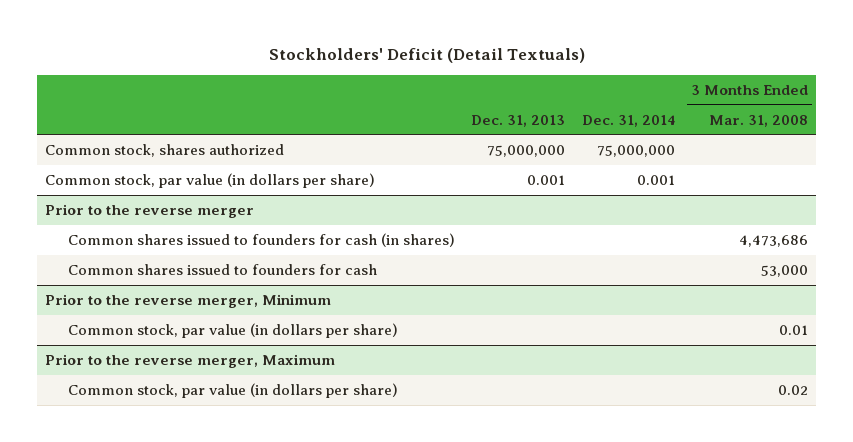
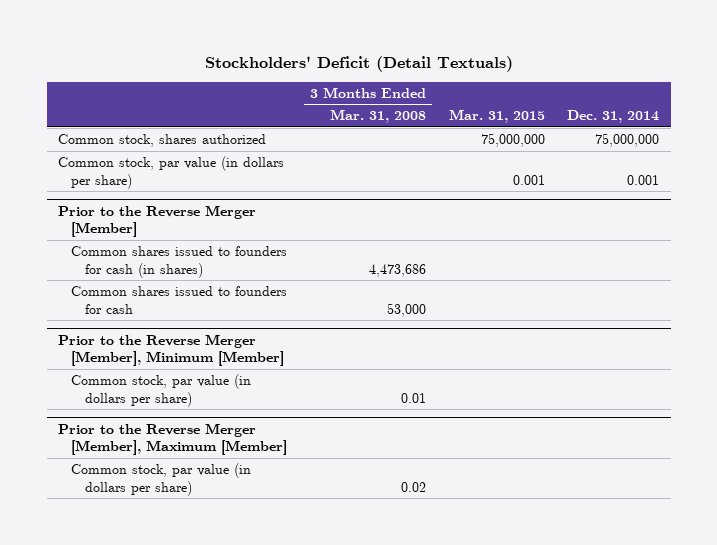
[471,114,566,127] Dec. 31, 2013 -> none
none -> [448,109,545,124] Mar. 31, 2015
[45,203,255,218] Prior to the reverse merger -> [58,204,257,238] Prior to the Reverse Merger [Member]
[45,293,332,308] Prior to the reverse merger, Minimum -> [58,333,285,367] Prior to the Reverse Merger [Member], Minimum [Member]
[45,353,336,368] Prior to the reverse merger, Maximum -> [58,422,288,456] Prior to the Reverse Merger [Member], Maximum [Member]

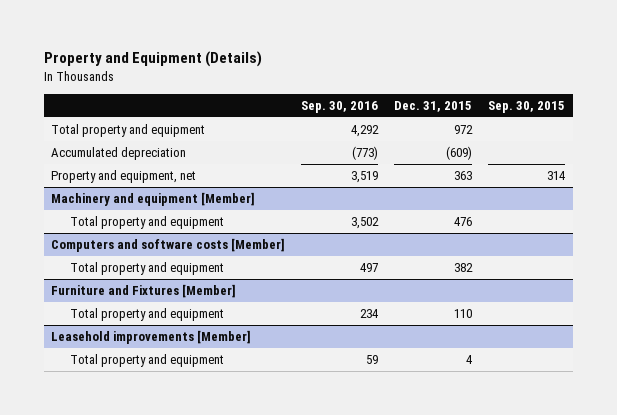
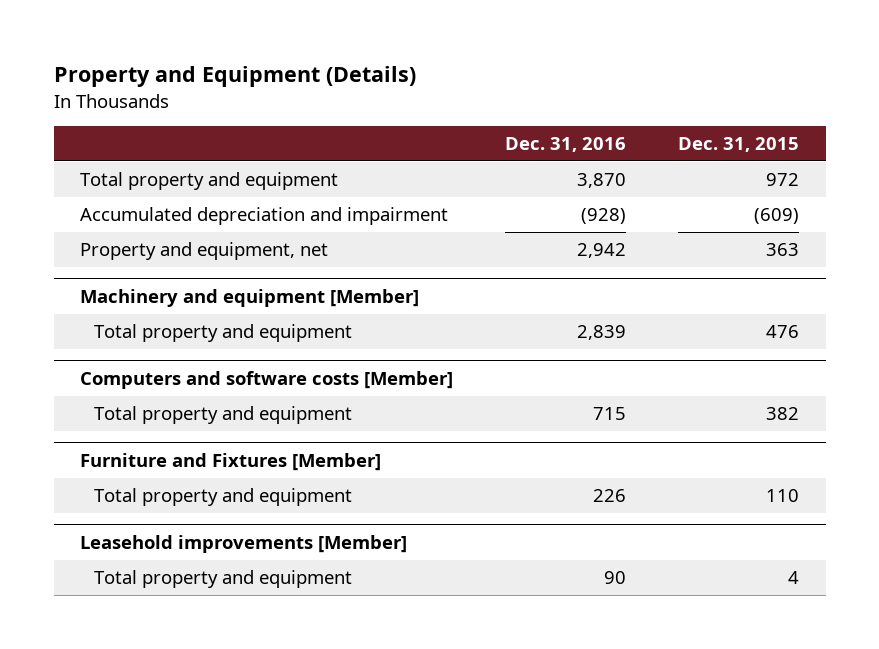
[301,100,379,113] Sep. 30, 2016 -> none
[488,100,566,113] Sep. 30, 2015 -> none
none -> [505,137,627,153] Dec. 31, 2016
[51,147,187,161] Accumulated depreciation -> [79,206,448,225] Accumulated depreciation and impairment

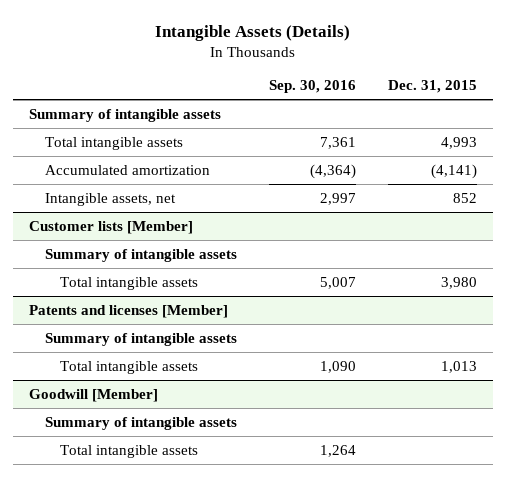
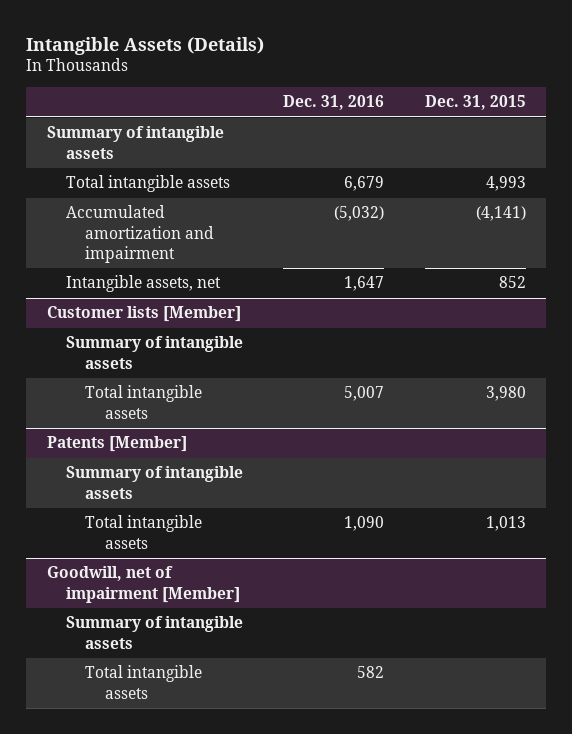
[268,80,356,94] Sep. 30, 2016 -> none
none -> [283,95,385,111] Dec. 31, 2016
[44,164,210,175] Accumulated amortization -> [66,205,215,263] Accumulated amortization and impairment
[29,304,229,318] Patents and licenses [Member] -> [46,436,187,453] Patents [Member]
[29,388,159,402] Goodwill [Member] -> [46,566,241,603] Goodwill, net of impairment [Member]

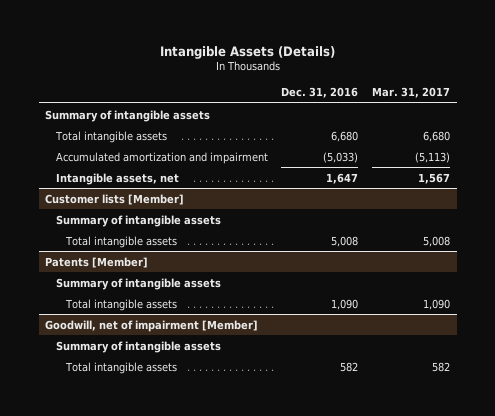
[424,95,526,111] Dec. 31, 2015 -> none
none -> [371,87,450,99] Mar. 31, 2017
[344,176,385,192] 6,679 -> [331,130,359,142] 6,680
[334,206,385,222] (5,032) -> [323,151,359,163] (5,033)
[344,386,385,402] 5,007 -> [331,235,359,247] 5,008

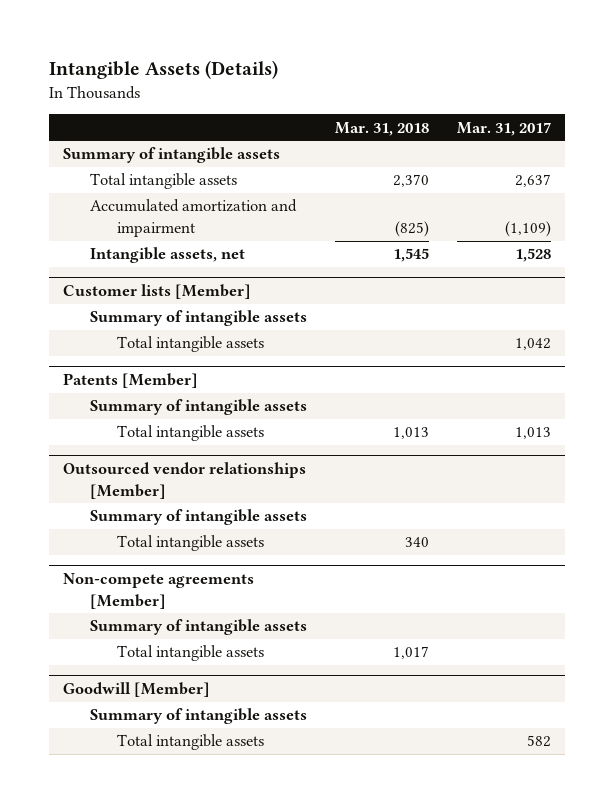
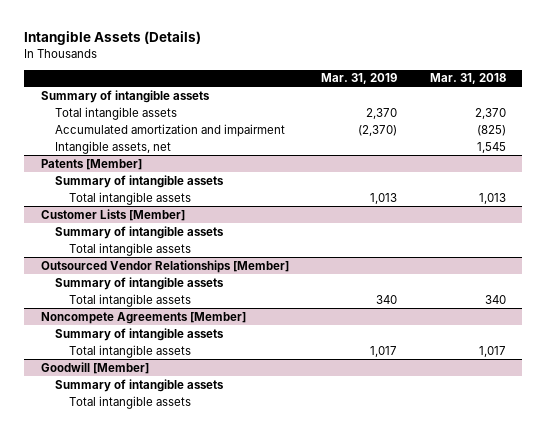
[456,121,551,136] Mar. 31, 2017 -> none
none -> [321,73,398,85] Mar. 31, 2019
[62,284,251,300] Customer lists [Member] -> none
[89,310,307,327] Summary of intangible assets -> none
[116,336,264,353] Total intangible assets -> none
[62,462,306,499] Outsourced vendor relationships [Member] -> none
none -> [40,208,185,221] Customer Lists [Member]
none -> [69,242,192,256] Total intangible assets
none -> [40,259,289,273] Outsourced Vendor Relationships [Member]
none -> [54,276,224,290] Summary of intangible assets
[62,573,254,609] Non-compete agreements [Member] -> [40,311,246,324] Noncompete Agreements [Member]

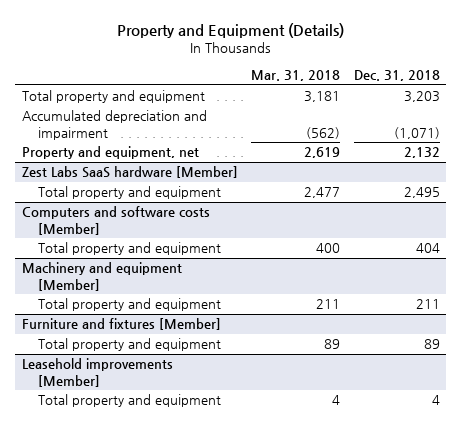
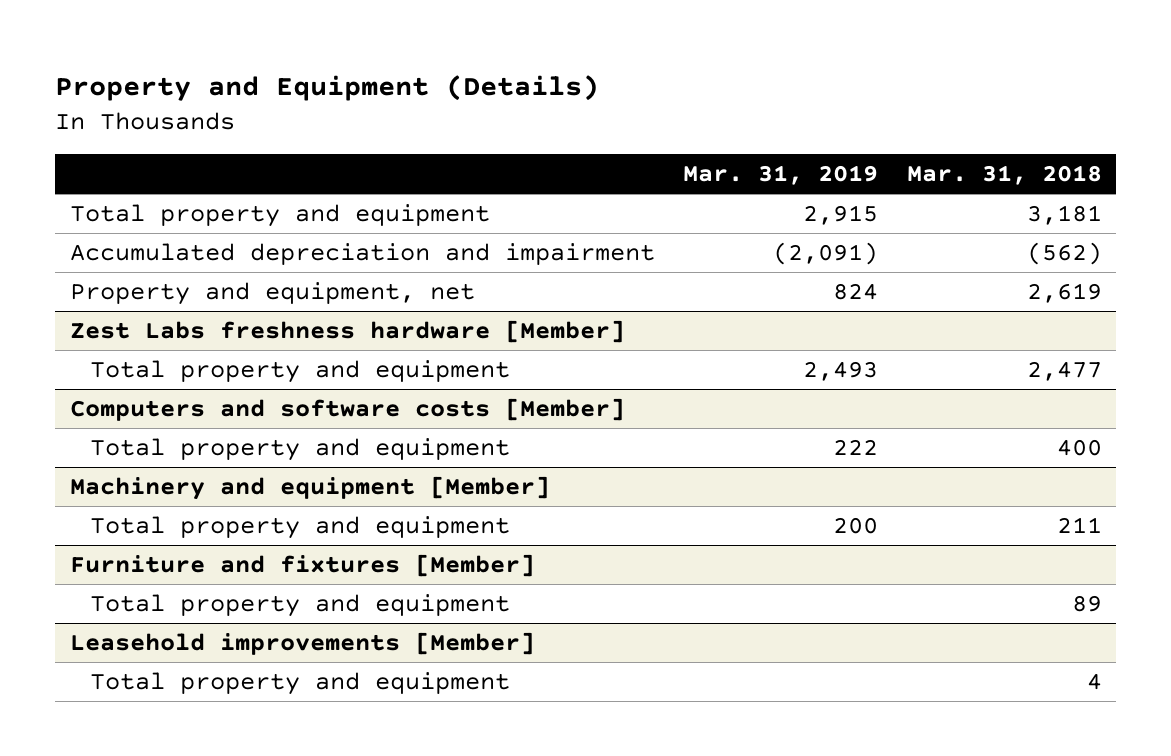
[353,70,440,82] Dec. 31, 2018 -> none
none -> [683,165,879,186] Mar. 31, 2019
[21,166,238,179] Zest Labs SaaS hardware [Member] -> [69,320,625,344] Zest Labs freshness hardware [Member]

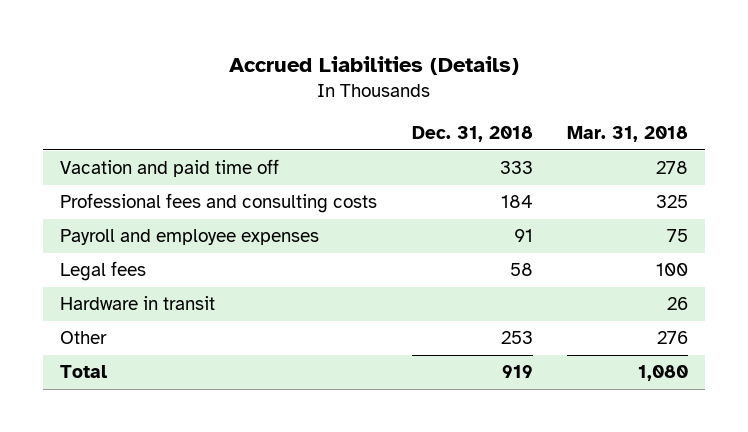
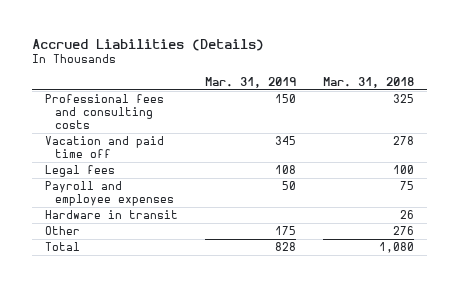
[411,126,533,143] Dec. 31, 2018 -> none
none -> [205,77,297,89] Mar. 31, 2019
[60,159,280,178] Vacation and paid time off -> [45,136,165,159] Vacation and paid time off
[60,229,320,246] Payroll and employee expenses -> [45,181,174,207] Payroll and employee expenses

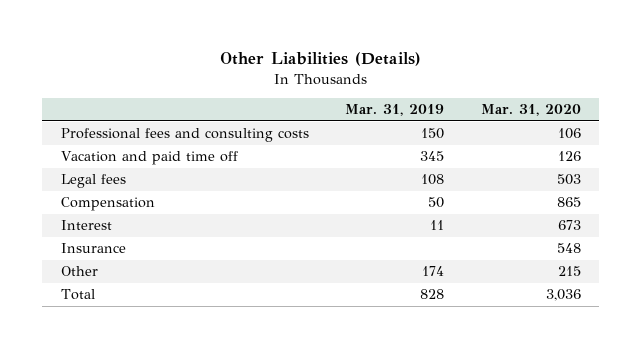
[31,38,264,51] Accrued Liabilities (Details) -> [219,52,421,67] Other Liabilities (Details)
[322,77,414,89] Mar. 31, 2018 -> none
none -> [480,104,581,117] Mar. 31, 2020
[45,181,174,207] Payroll and employee expenses -> none
[45,210,179,220] Hardware in transit -> none
none -> [60,197,155,212] Compensation
none -> [60,220,112,231] Interest
none -> [60,243,126,254] Insurance
[275,226,297,236] 175 -> [422,266,445,277] 174

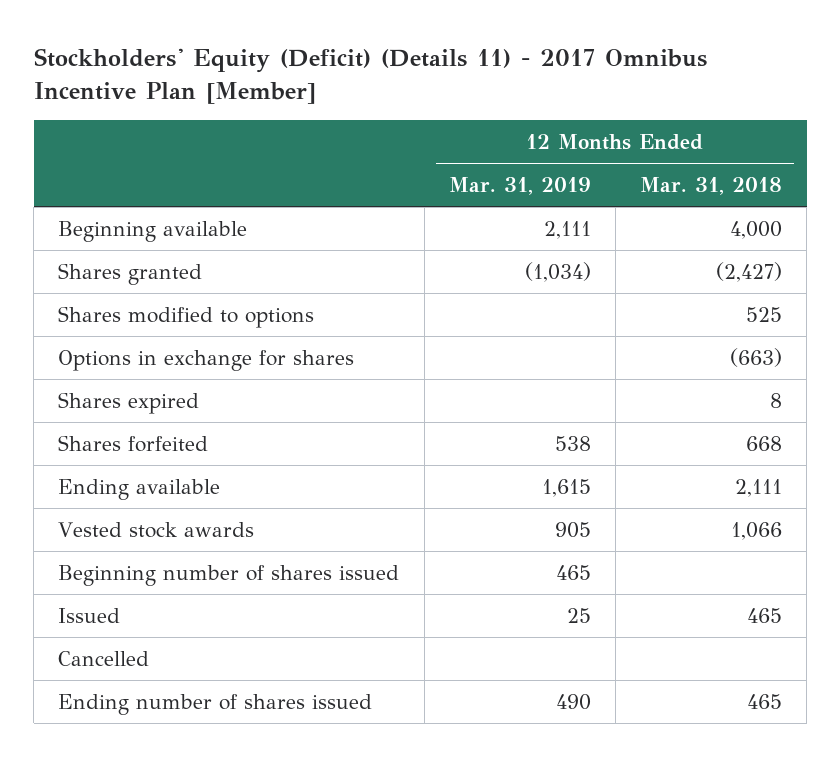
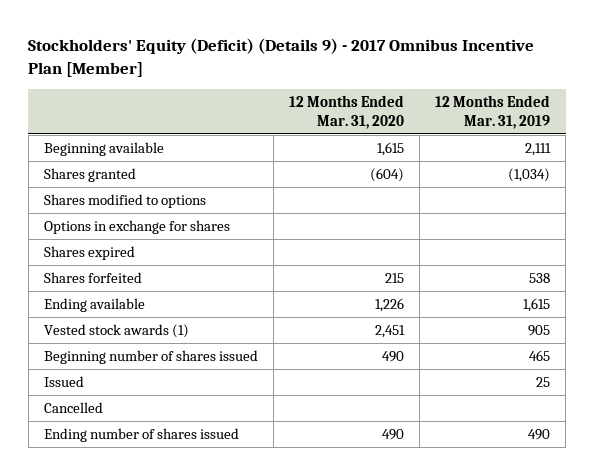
[33,48,707,105] Stockholders' Equity (Deficit) (Details 11) - 2017 Omnibus Incentive Plan [Member] -> [28,38,535,78] Stockholders' Equity (Deficit) (Details 9) - 2017 Omnibus Incentive Plan [Member]
[639,177,782,196] Mar. 31, 2018 -> none
none -> [288,95,404,129] 12 Months Ended Mar. 31, 2020
[58,521,255,538] Vested stock awards -> [43,324,189,339] Vested stock awards (1)

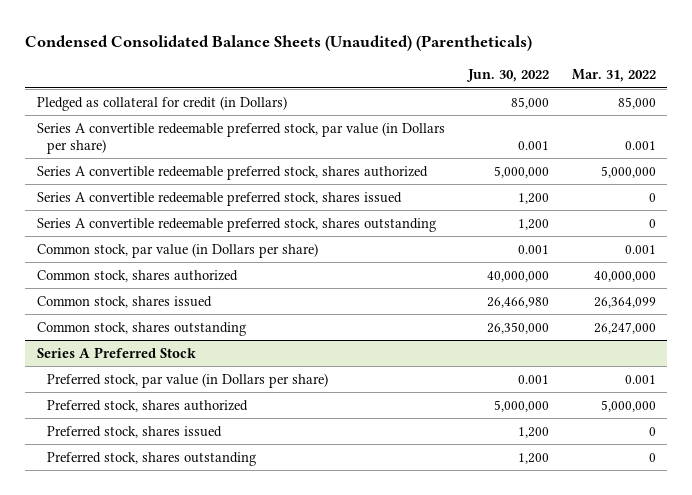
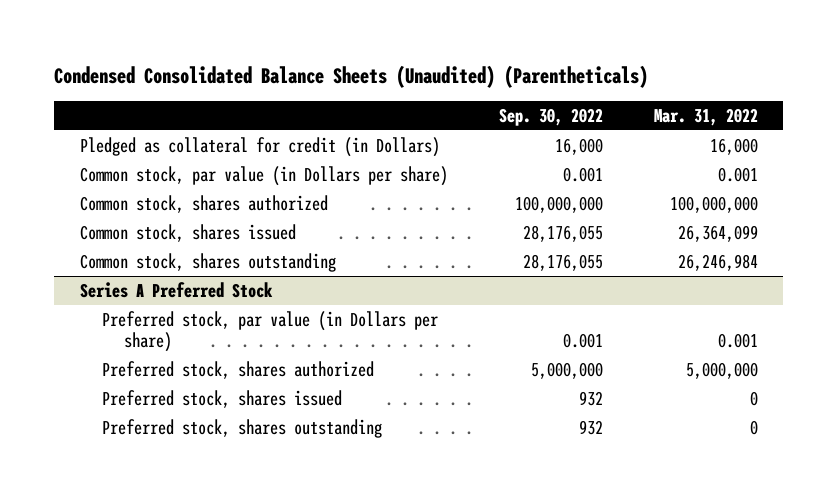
[465,69,549,83] Jun. 30, 2022 -> none
none -> [498,107,603,126] Sep. 30, 2022
[36,121,445,154] Series A convertible redeemable preferred stock, par value (in Dollars per share) -> none
[36,165,428,180] Series A convertible redeemable preferred stock, shares authorized -> none
[36,191,402,206] Series A convertible redeemable preferred stock, shares issued -> none
[36,217,436,232] Series A convertible redeemable preferred stock, shares outstanding -> none
[617,96,656,109] 85,000 -> [709,137,758,155] 16,000
[593,270,656,282] 40,000,000 -> [669,195,758,213] 100,000,000
[593,321,656,334] 26,247,000 -> [677,253,758,271] 26,246,984

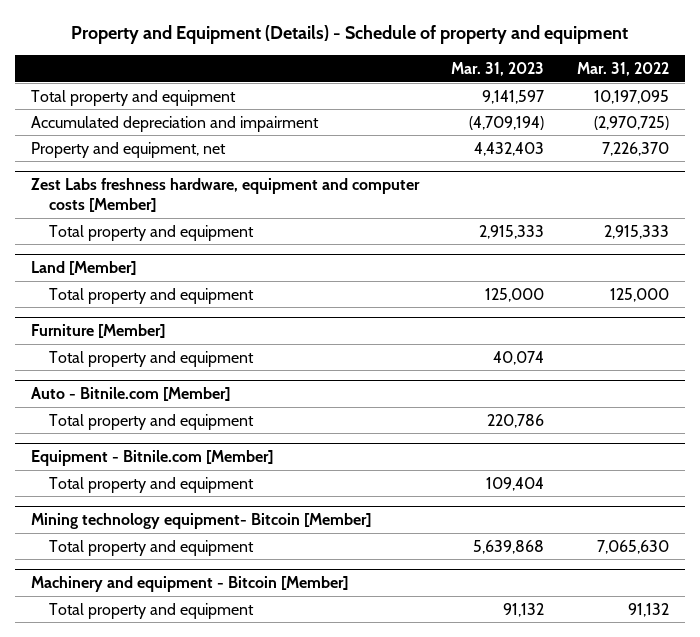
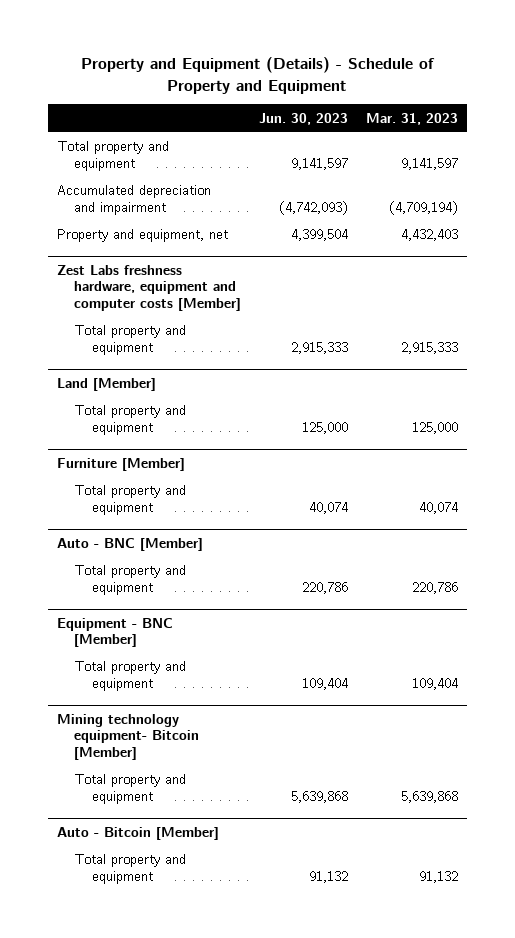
[70,25,628,45] Property and Equipment (Details) - Schedule of property and equipment -> [81,57,436,94] Property and Equipment (Details) - Schedule of Property and Equipment
[577,61,670,76] Mar. 31, 2022 -> none
none -> [259,112,349,125] Jun. 30, 2023
[30,386,230,401] Auto - Bitnile.com [Member] -> [56,537,203,551] Auto - BNC [Member]
[30,449,273,466] Equipment - Bitnile.com [Member] -> [56,617,173,648] Equipment - BNC [Member]
[30,575,348,592] Machinery and equipment - Bitcoin [Member] -> [56,826,219,840] Auto - Bitcoin [Member]

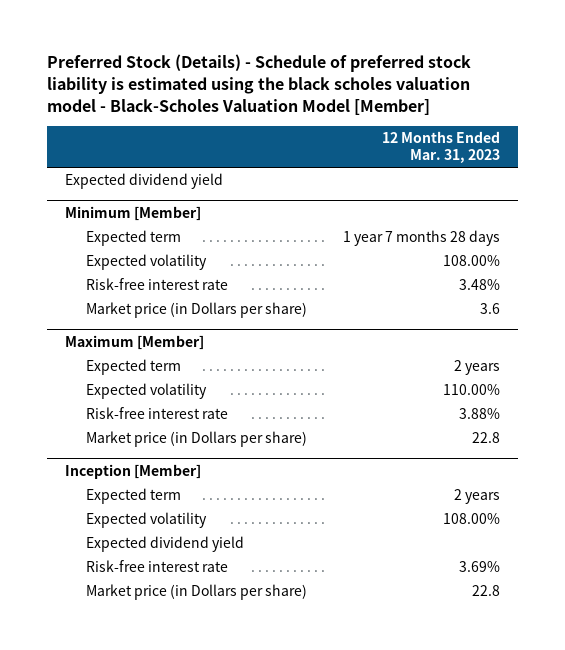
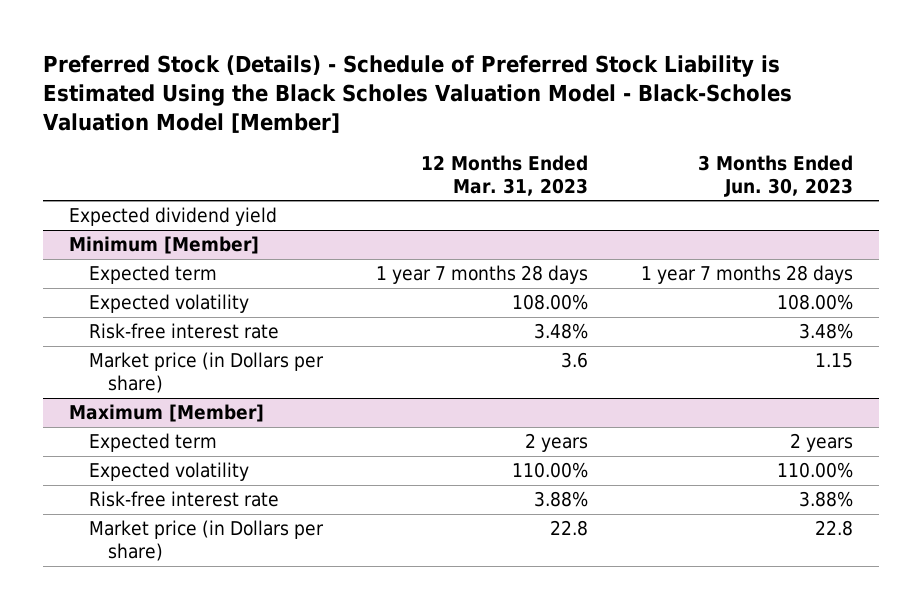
[46,54,471,115] Preferred Stock (Details) - Schedule of preferred stock liability is estimated using the black scholes valuation model - Black-Scholes Valuation Model [Member] -> [42,54,792,134] Preferred Stock (Details) - Schedule of Preferred Stock Liability is Estimated Using the Black Scholes Valuation Model - Black-Scholes Valuation Model [Member]
none -> [697,154,853,198] 3 Months Ended Jun. 30, 2023
[64,463,201,479] Inception [Member] -> none
[85,487,181,504] Expected term -> none
[85,511,207,528] Expected volatility -> none
[85,535,244,552] Expected dividend yield -> none
[85,559,228,572] Risk-free interest rate -> none
[85,583,307,600] Market price (in Dollars per share) -> none

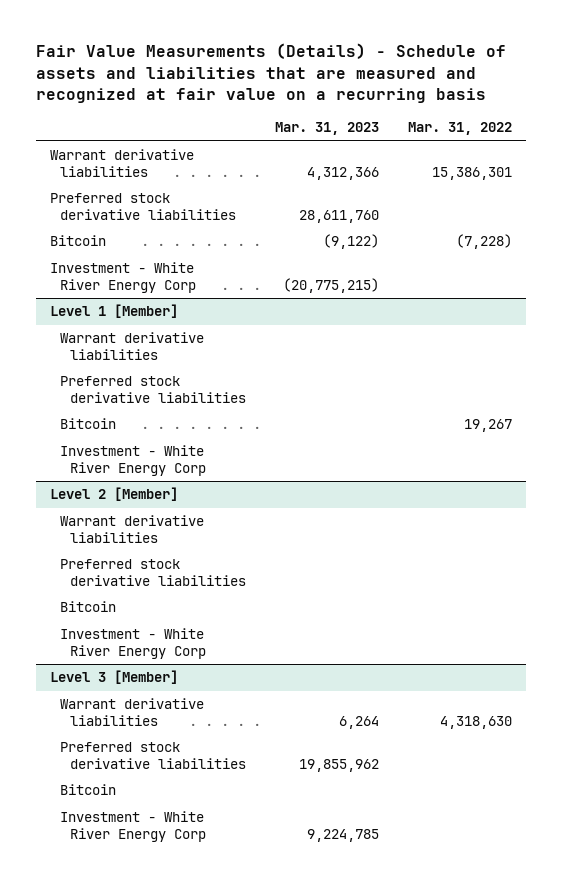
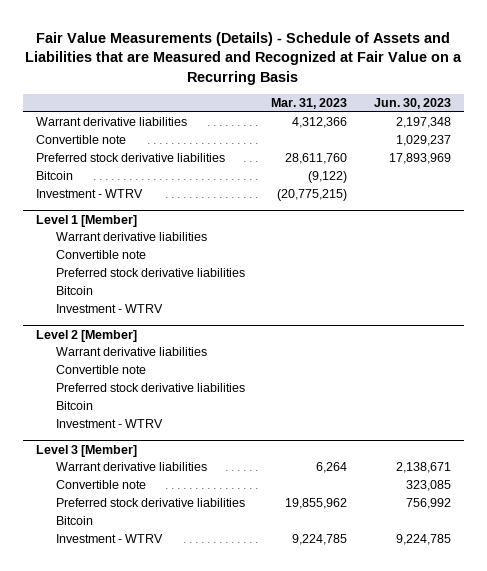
[35,43,506,104] Fair Value Measurements (Details) - Schedule of assets and liabilities that are measured and recognized at fair value on a recurring basis -> [25,31,463,85] Fair Value Measurements (Details) - Schedule of Assets and Liabilities that are Measured and Recognized at Fair Value on a Recurring Basis
[407,122,512,136] Mar. 31, 2022 -> none
none -> [373,98,451,110] Jun. 30, 2023
none -> [36,135,127,145] Convertible note
[50,262,197,293] Investment - White River Energy Corp -> [36,189,144,199] Investment - WTRV
none -> [56,250,147,260] Convertible note
[60,445,207,476] Investment - White River Energy Corp -> [56,304,164,314] Investment - WTRV
none -> [56,365,147,375] Convertible note
[60,628,207,659] Investment - White River Energy Corp -> [56,419,164,429] Investment - WTRV
none -> [56,480,147,490] Convertible note
[60,811,207,842] Investment - White River Energy Corp -> [56,534,164,544] Investment - WTRV

